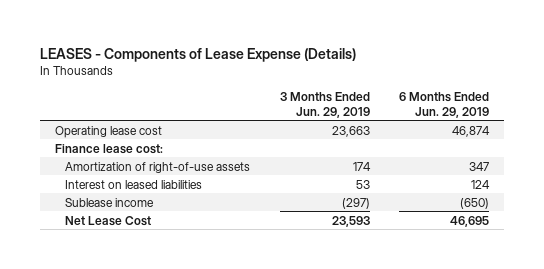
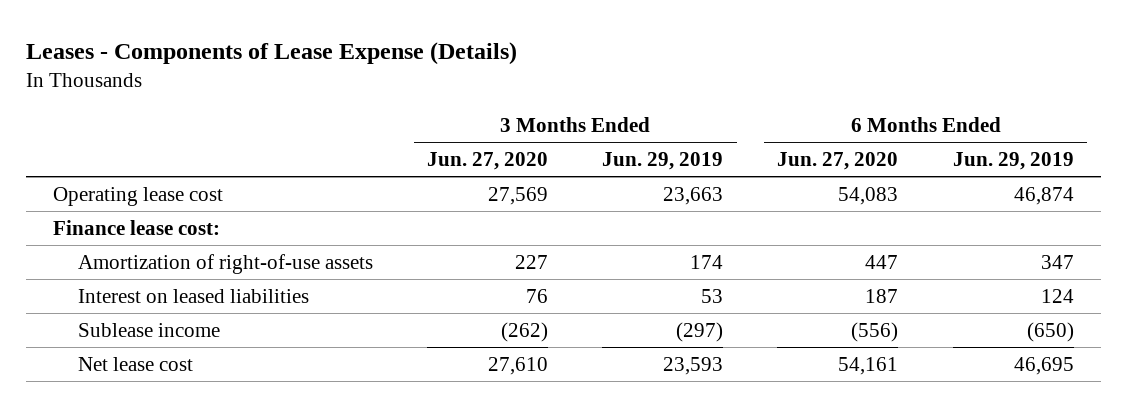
[40,47,357,62] LEASES - Components of Lease Expense (Details) -> [26,41,518,65] Leases - Components of Lease Expense (Details)
none -> [427,151,549,170] Jun. 27, 2020
none -> [777,151,899,170] Jun. 27, 2020
[65,215,152,226] Net Lease Cost -> [77,356,193,371] Net lease cost

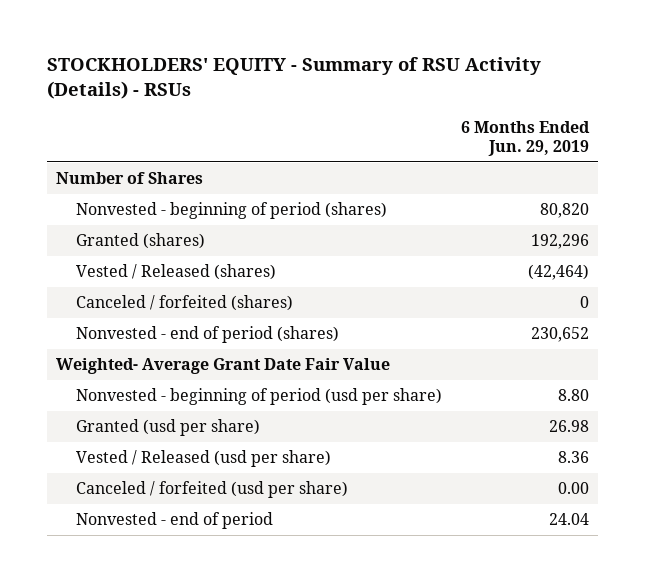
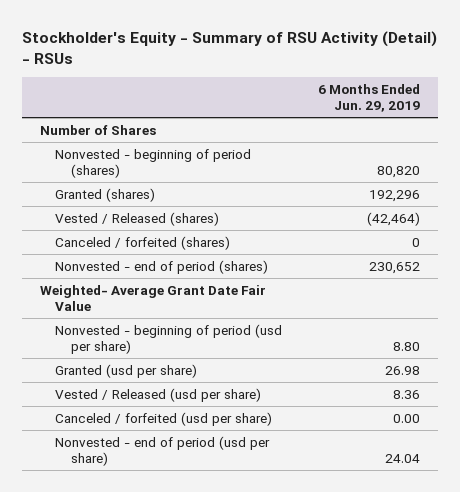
[46,57,541,99] STOCKHOLDERS' EQUITY - Summary of RSU Activity (Details) - RSUs -> [22,30,438,64] Stockholder's Equity - Summary of RSU Activity (Detail) - RSUs
[75,512,273,530] Nonvested - end of period -> [55,435,271,467] Nonvested - end of period (usd per share)

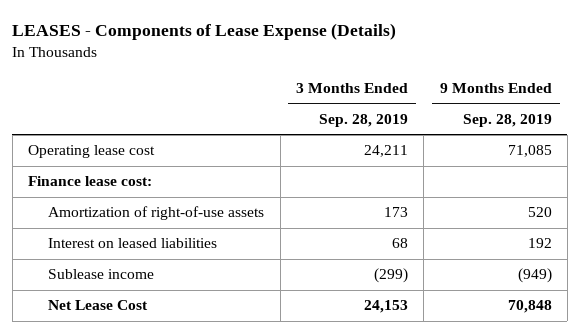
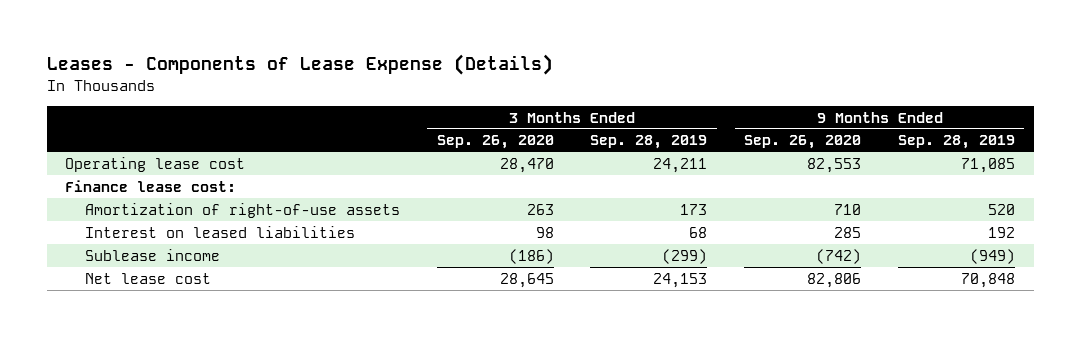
[12,23,397,41] LEASES - Components of Lease Expense (Details) -> [46,54,553,76] Leases - Components of Lease Expense (Details)
none -> [436,135,554,150] Sep. 26, 2020
none -> [744,135,862,150] Sep. 26, 2020
[48,300,149,311] Net Lease Cost -> [84,272,211,284] Net lease cost

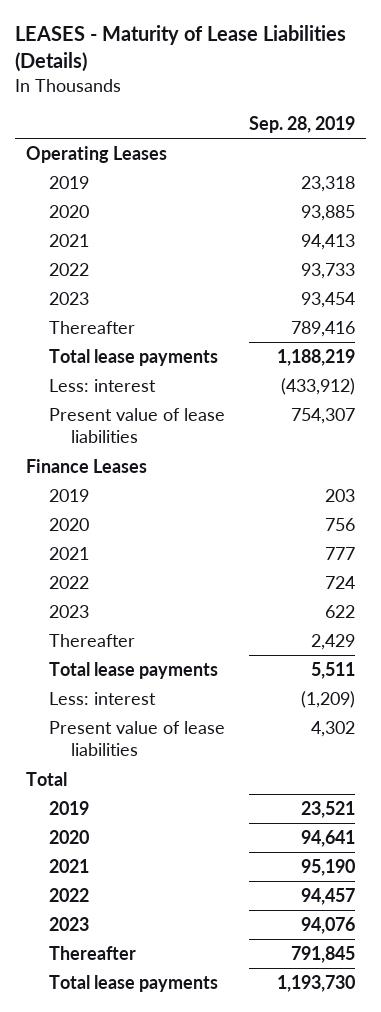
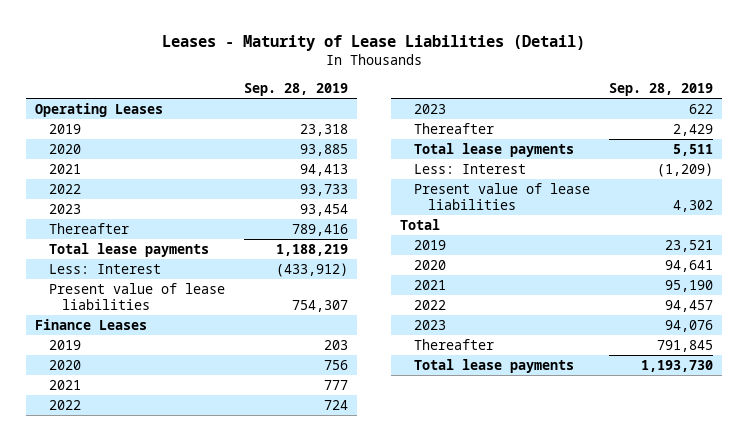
[14,25,346,73] LEASES - Maturity of Lease Liabilities (Details) -> [161,34,585,51] Leases - Maturity of Lease Liabilities (Detail)
[48,378,156,392] Less: interest -> [48,263,161,274] Less: Interest
[48,691,156,705] Less: interest -> [413,163,526,174] Less: Interest

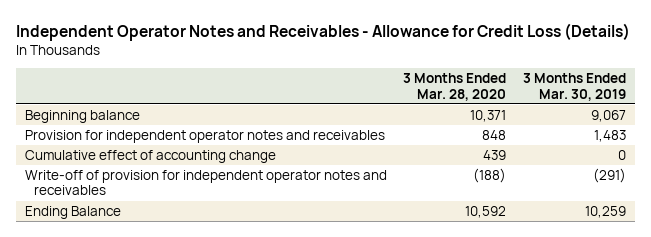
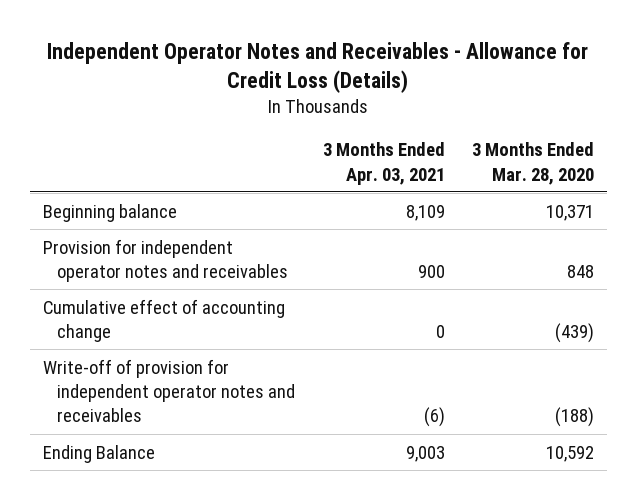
[523,73,627,101] 3 Months Ended Mar. 30, 2019 -> none
none -> [322,142,445,185] 3 Months Ended Apr. 03, 2021
[483,149,507,160] 439 -> [554,322,594,343] (439)

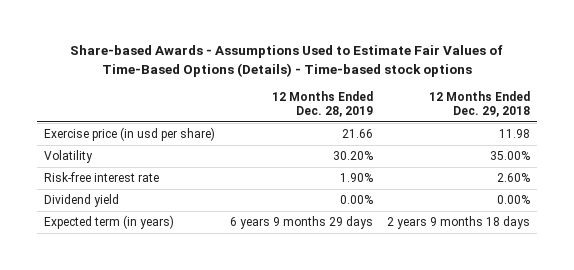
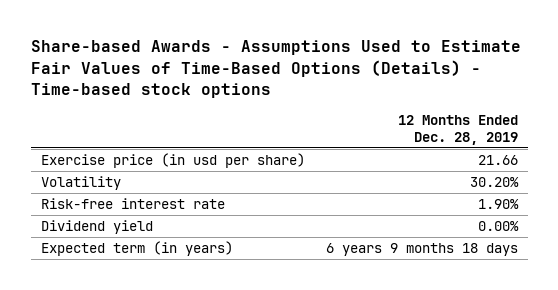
[429,90,531,118] 12 Months Ended Dec. 29, 2018 -> none
[229,216,373,230] 6 years 9 months 29 days -> [325,243,518,257] 6 years 9 months 18 days

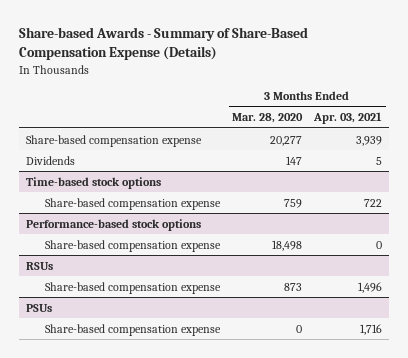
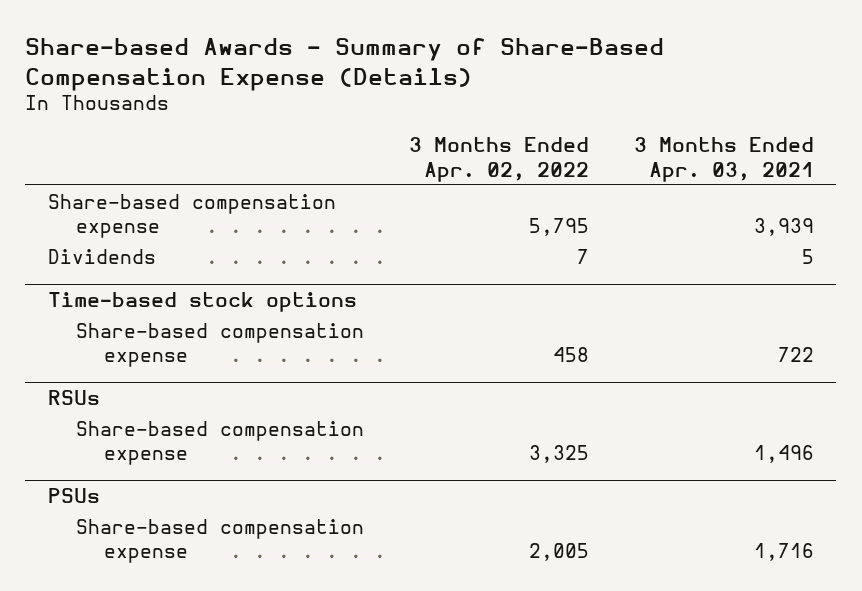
[232,113,304,124] Mar. 28, 2020 -> none
none -> [408,137,589,182] 3 Months Ended Apr. 02, 2022
[25,218,201,231] Performance-based stock options -> none
[44,239,221,252] Share-based compensation expense -> none

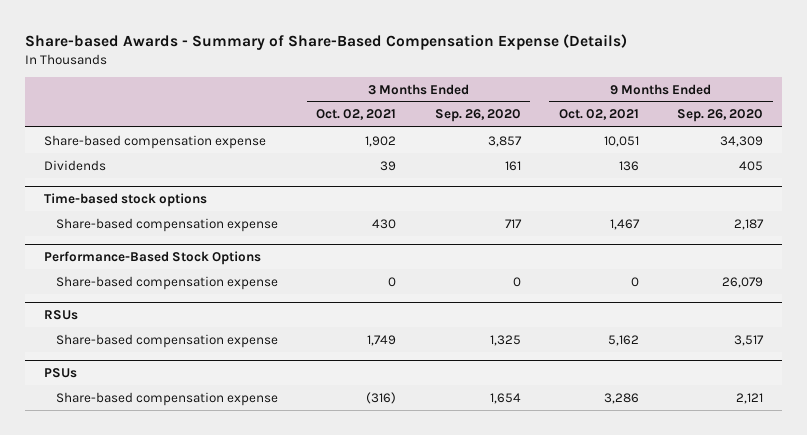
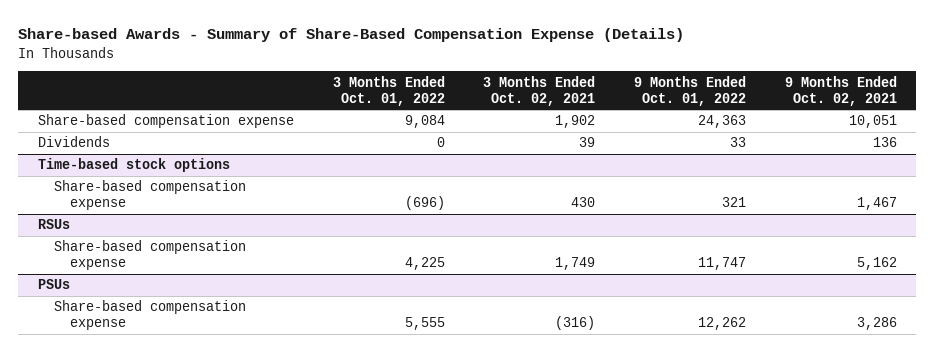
[434,109,521,123] Sep. 26, 2020 -> none
[677,109,764,123] Sep. 26, 2020 -> none
none -> [332,75,445,106] 3 Months Ended Oct. 01, 2022
none -> [634,75,747,106] 9 Months Ended Oct. 01, 2022
[43,250,261,265] Performance-Based Stock Options -> none
[56,275,279,290] Share-based compensation expense -> none

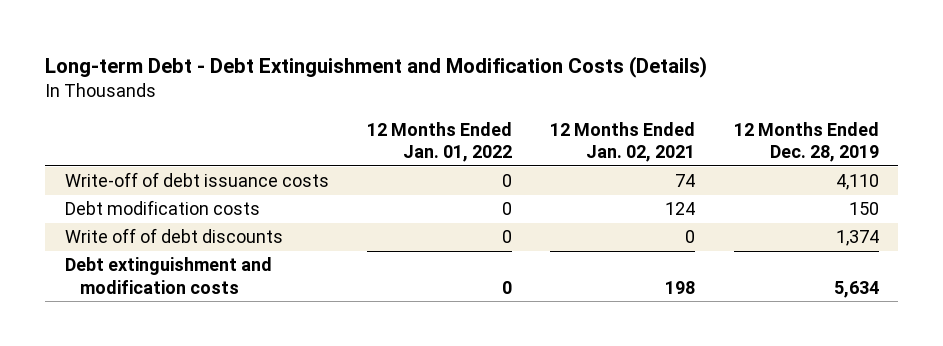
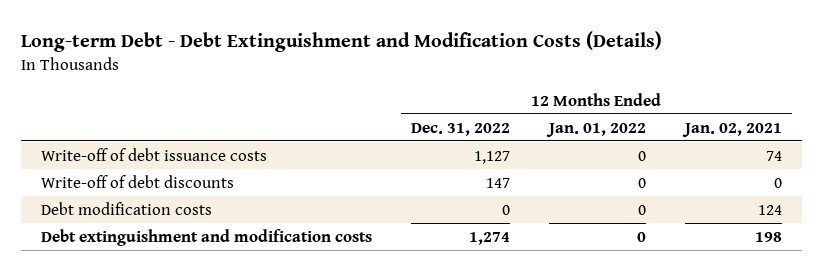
[733,121,879,163] 12 Months Ended Dec. 28, 2019 -> none
none -> [410,122,510,136] Dec. 31, 2022
none -> [40,174,234,188] Write-off of debt discounts
[64,228,283,244] Write off of debt discounts -> none

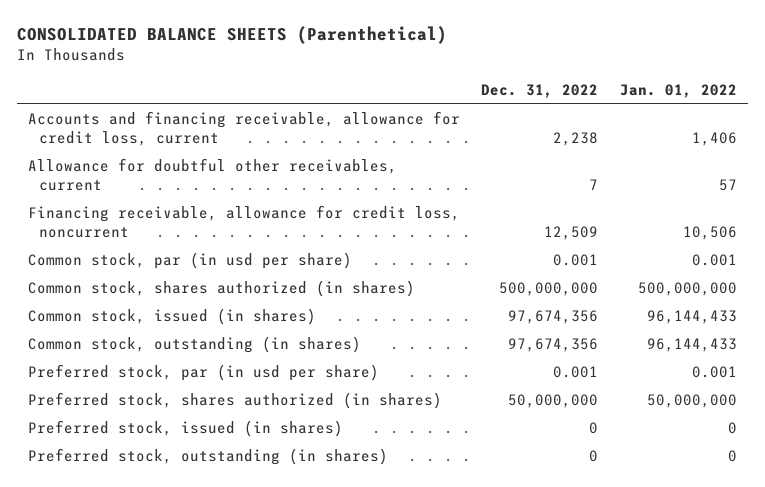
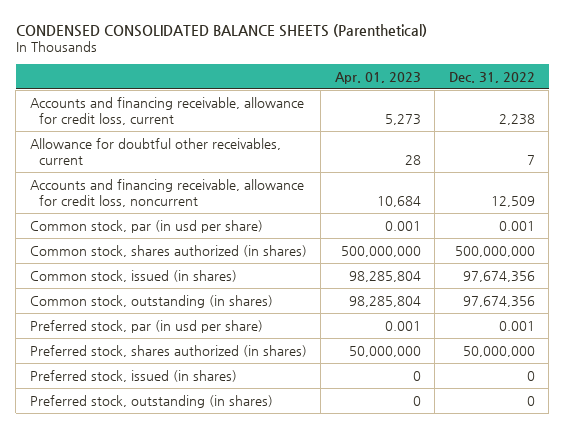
[16,26,447,45] CONSOLIDATED BALANCE SHEETS (Parenthetical) -> [15,23,427,37] CONDENSED CONSOLIDATED BALANCE SHEETS (Parenthetical)
[619,83,737,98] Jan. 01, 2022 -> none
none -> [334,71,421,84] Apr. 01, 2023
[27,205,460,239] Financing receivable, allowance for credit loss, noncurrent -> [29,178,304,207] Accounts and financing receivable, allowance for credit loss, noncurrent

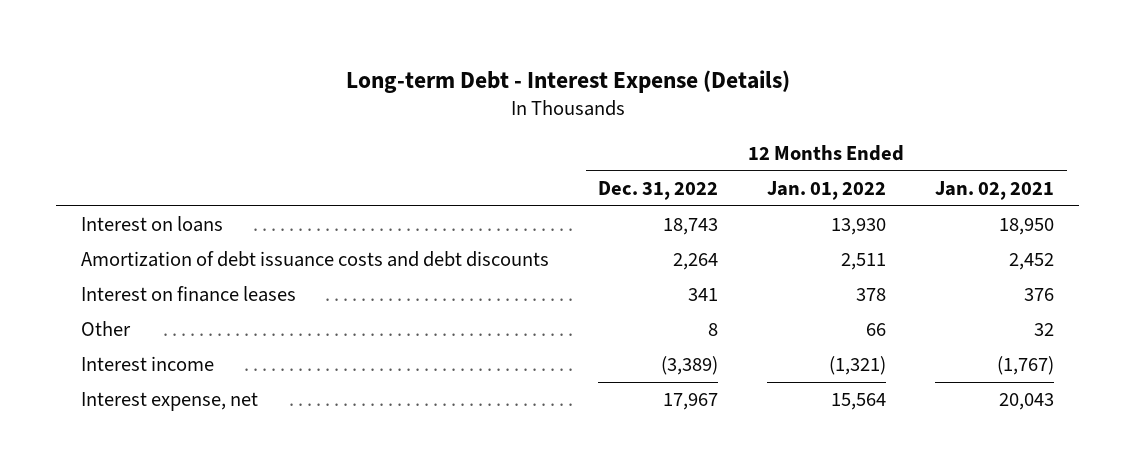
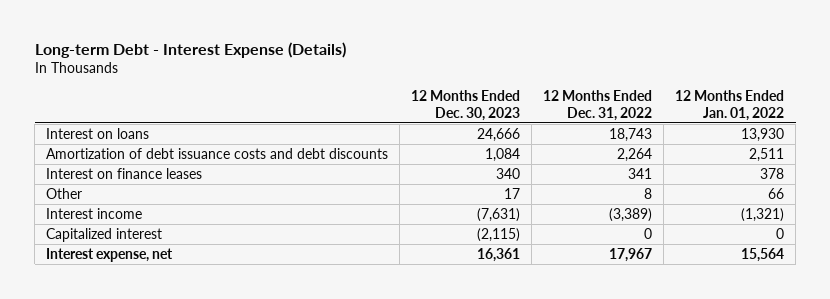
[935,180,1055,200] Jan. 02, 2021 -> none
none -> [411,90,521,121] 12 Months Ended Dec. 30, 2023
none -> [46,227,163,242] Capitalized interest

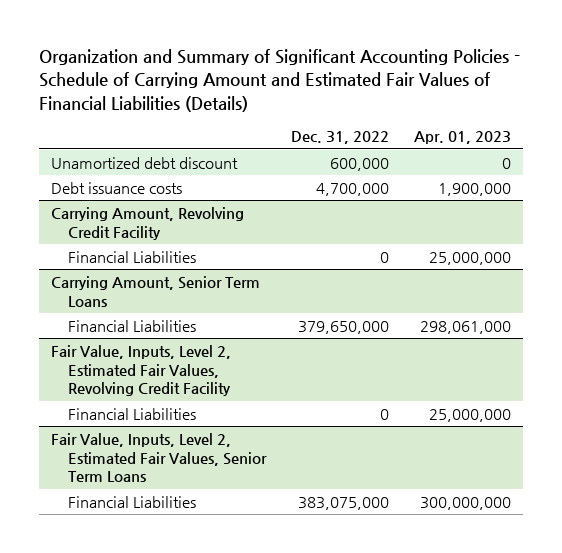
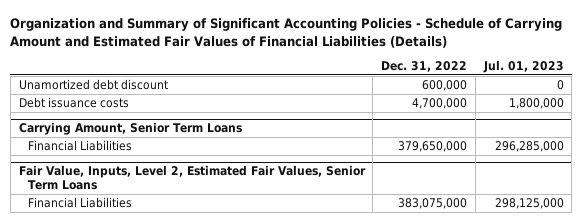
[414,131,512,145] Apr. 01, 2023 -> none
none -> [482,59,564,73] Jul. 01, 2023
[51,206,245,240] Carrying Amount, Revolving Credit Facility -> none
[68,250,197,263] Financial Liabilities -> none
[51,344,232,397] Fair Value, Inputs, Level 2, Estimated Fair Values, Revolving Credit Facility -> none
[68,407,197,420] Financial Liabilities -> none

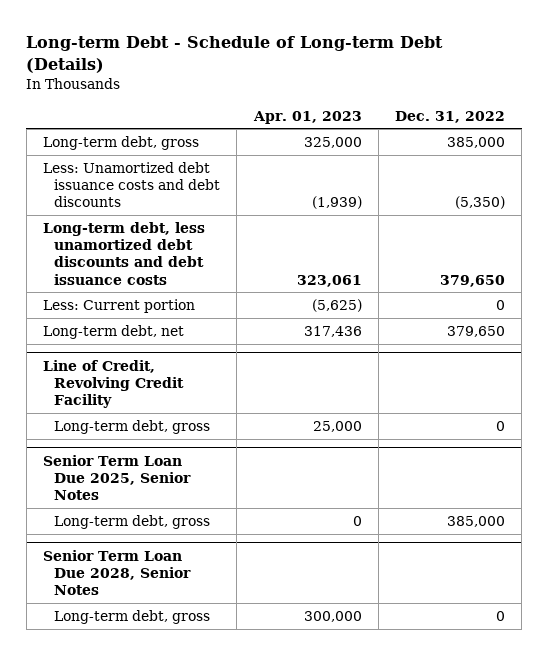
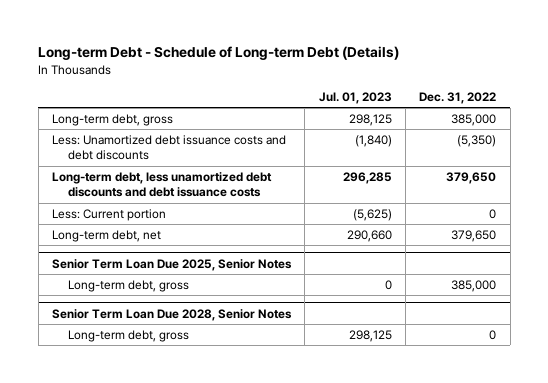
[252,110,362,124] Apr. 01, 2023 -> none
none -> [318,91,392,104] Jul. 01, 2023
[42,359,185,408] Line of Credit, Revolving Credit Facility -> none
[54,419,211,434] Long-term debt, gross -> none

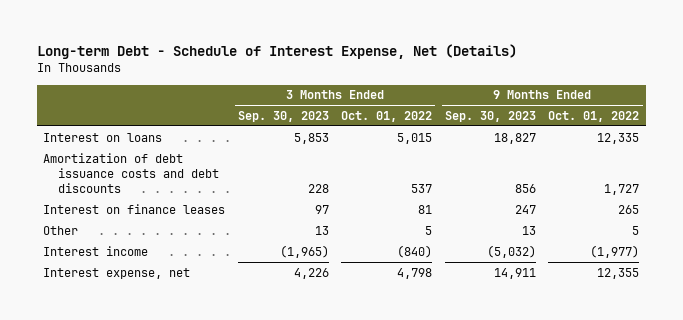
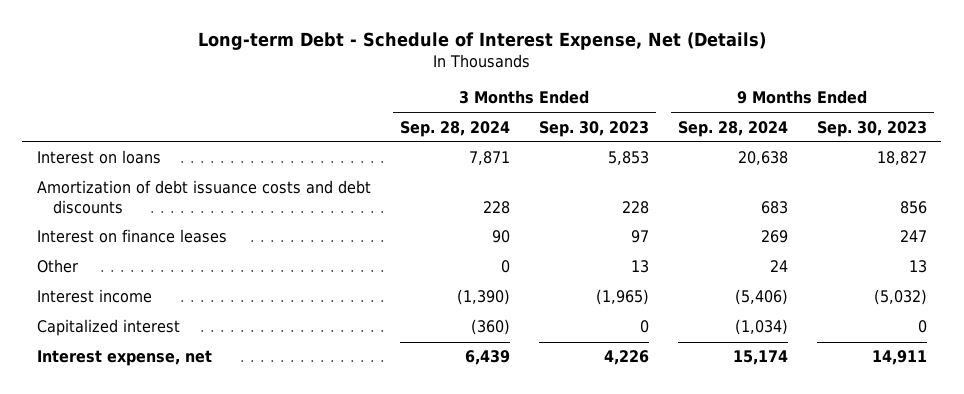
[341,110,433,122] Oct. 01, 2022 -> none
[548,110,640,122] Oct. 01, 2022 -> none
none -> [399,120,510,137] Sep. 28, 2024
none -> [677,120,788,137] Sep. 28, 2024
none -> [36,319,180,337] Capitalized interest

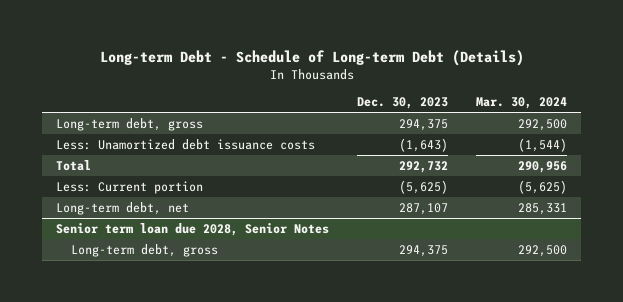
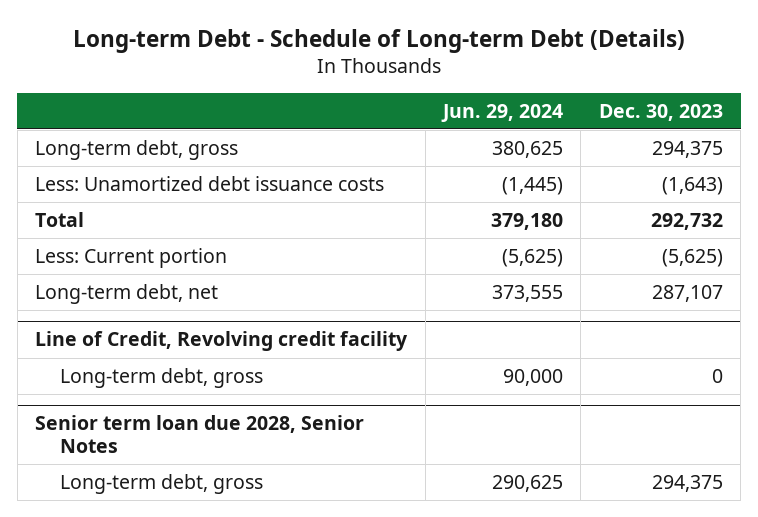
[475,97,567,110] Mar. 30, 2024 -> none
none -> [440,103,563,122] Jun. 29, 2024
none -> [35,331,409,352] Line of Credit, Revolving credit facility
none -> [59,368,263,389] Long-term debt, gross

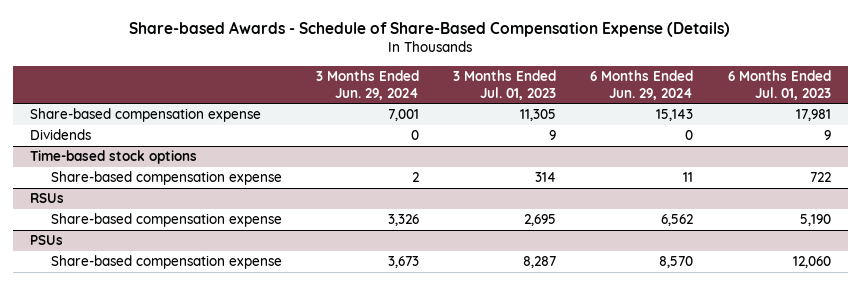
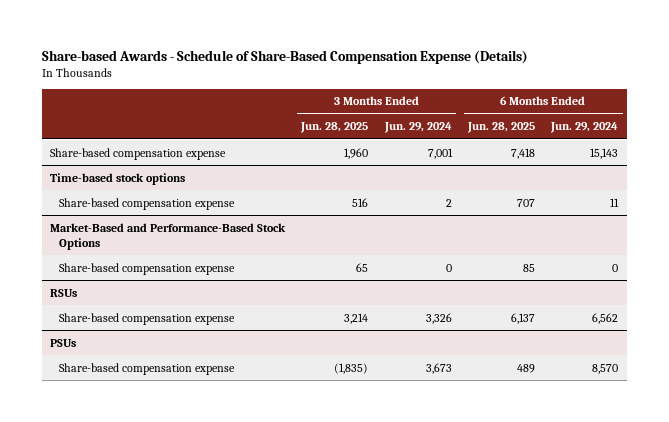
[453,69,557,100] 3 Months Ended Jul. 01, 2023 -> none
[727,69,831,100] 6 Months Ended Jul. 01, 2023 -> none
none -> [300,122,369,134] Jun. 28, 2025
none -> [467,122,536,134] Jun. 28, 2025
[29,129,91,141] Dividends -> none
none -> [50,222,287,251] Market-Based and Performance-Based Stock Options
none -> [58,262,235,275] Share-based compensation expense

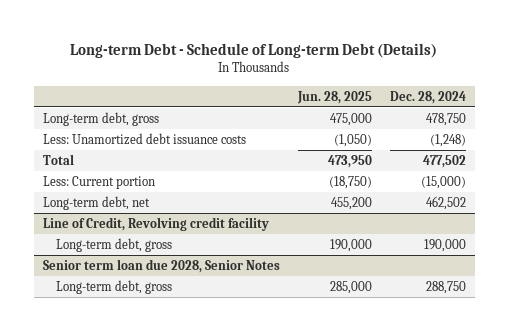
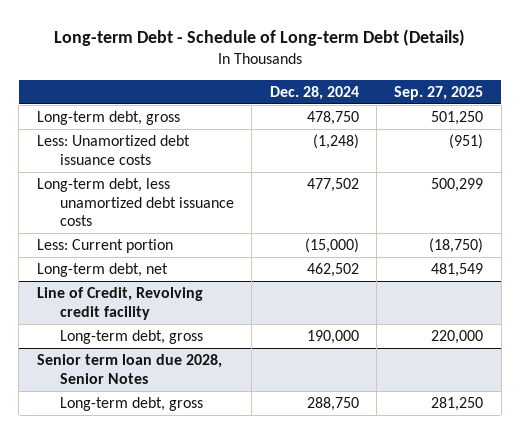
[296,90,372,104] Jun. 28, 2025 -> none
none -> [394,85,484,100] Sep. 27, 2025
[42,153,74,165] Total -> [36,178,234,226] Long-term debt, less unamortized debt issuance costs

